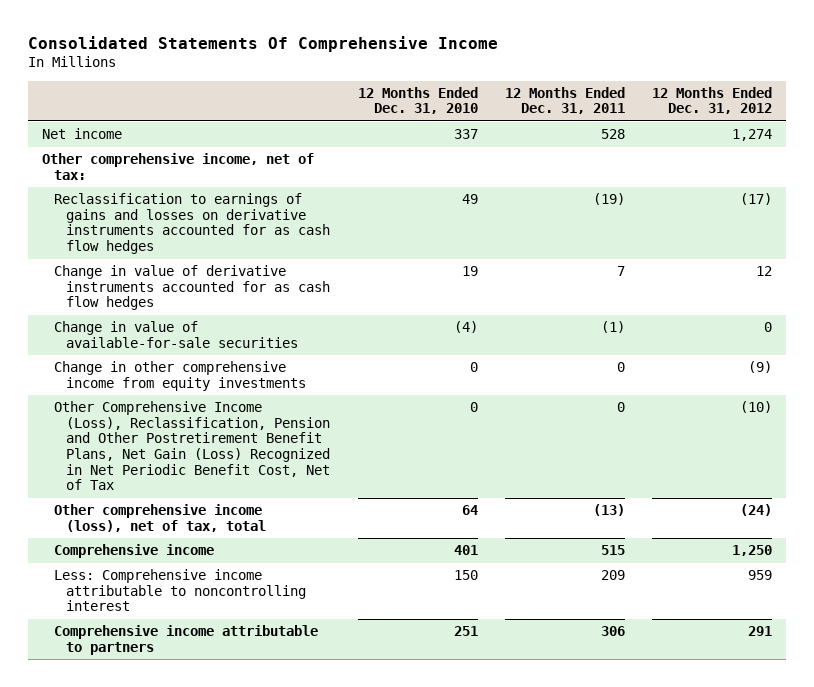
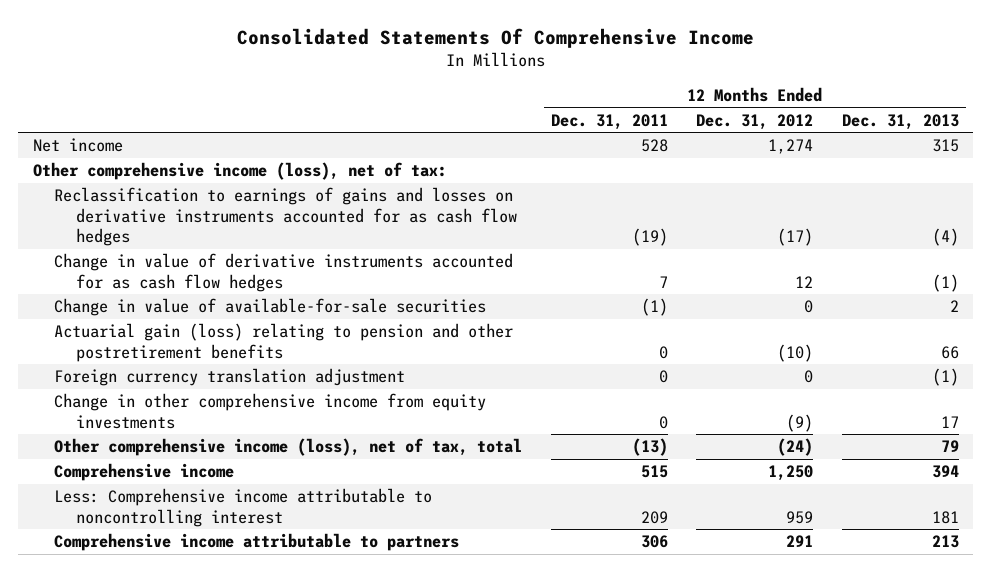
[357,86,478,115] 12 Months Ended Dec. 31, 2010 -> none
none -> [841,113,959,130] Dec. 31, 2013
[42,153,315,180] Other comprehensive income, net of tax: -> [32,162,447,181] Other comprehensive income (loss), net of tax:
none -> [54,323,514,362] Actuarial gain (loss) relating to pension and other postretirement benefits
none -> [54,368,406,387] Foreign currency translation adjustment
[54,401,331,491] Other Comprehensive Income (Loss), Reclassification, Pension and Other Postretirement Benefit Plans, Net Gain (Loss) Recognized in Net Periodic Benefit Cost, Net of Tax -> none

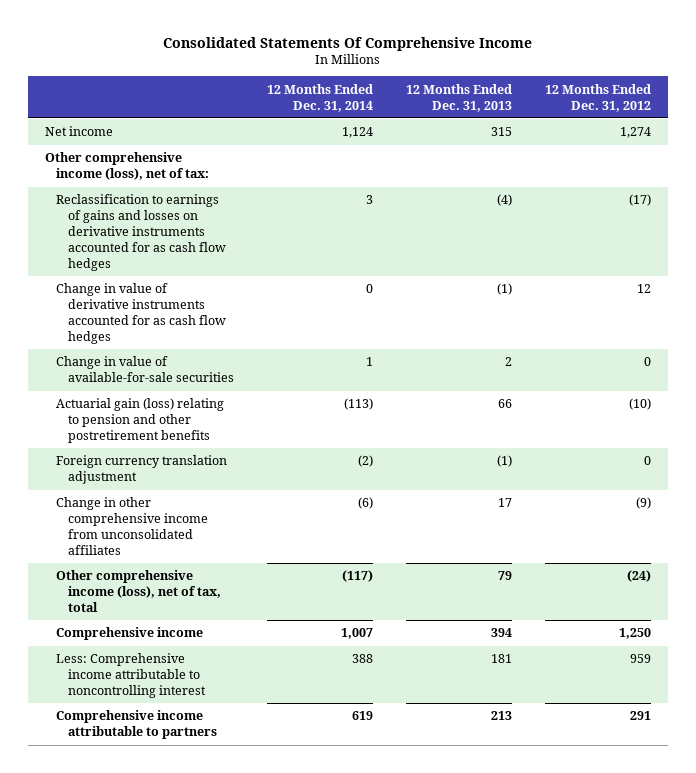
[550,113,668,130] Dec. 31, 2011 -> none
none -> [266,83,373,112] 12 Months Ended Dec. 31, 2014
[54,393,487,429] Change in other comprehensive income from equity investments -> [56,497,208,555] Change in other comprehensive income from unconsolidated affiliates

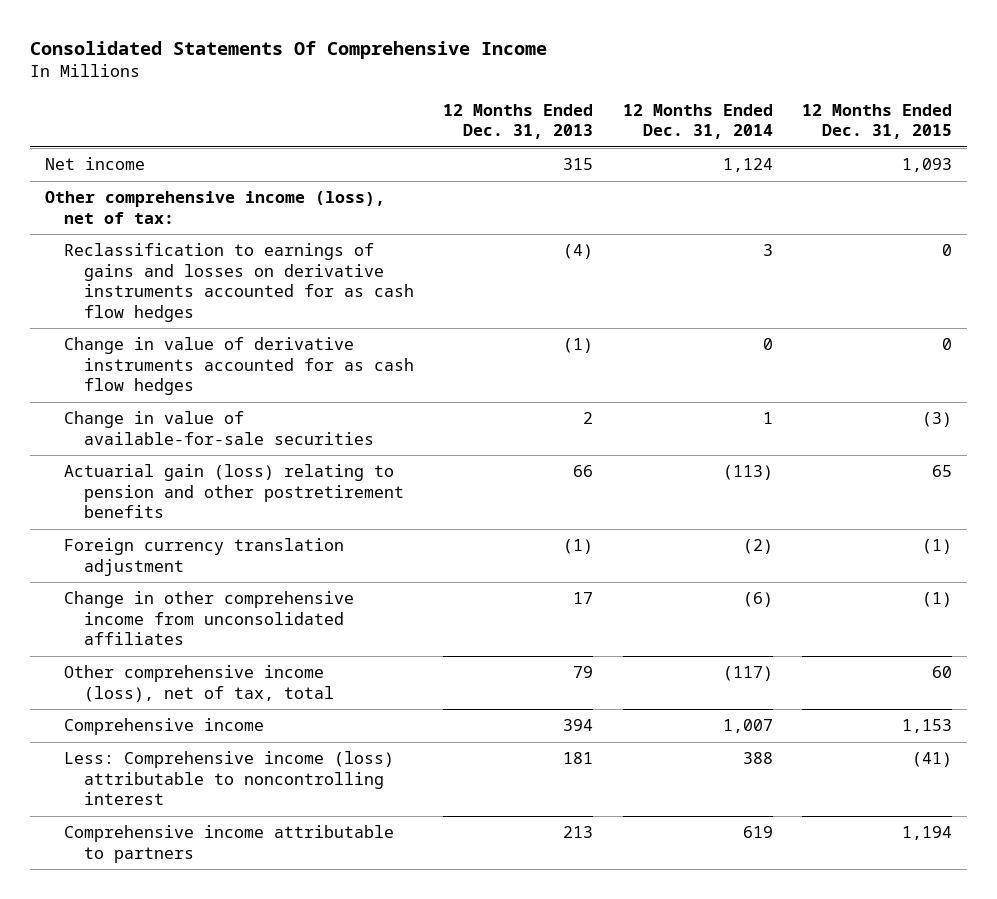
[545,83,652,112] 12 Months Ended Dec. 31, 2012 -> none
none -> [802,103,953,140] 12 Months Ended Dec. 31, 2015
[56,653,206,699] Less: Comprehensive income attributable to noncontrolling interest -> [64,751,395,806] Less: Comprehensive income (loss) attributable to noncontrolling interest

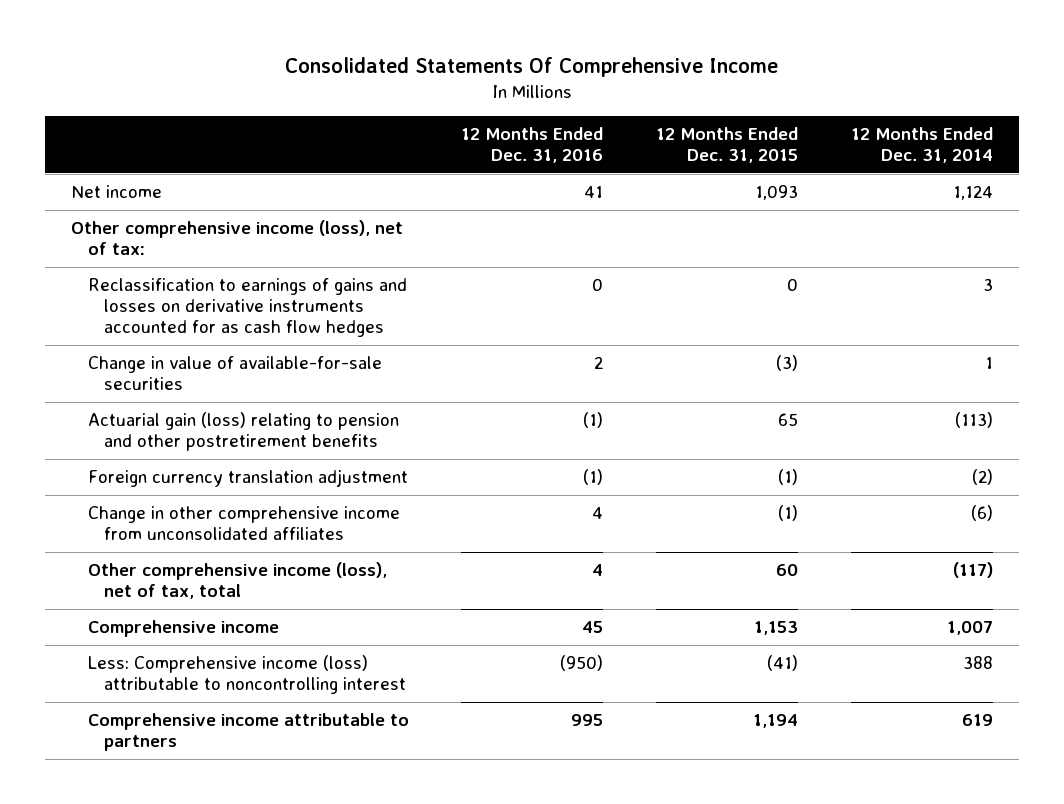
[443,103,594,140] 12 Months Ended Dec. 31, 2013 -> none
none -> [461,127,604,164] 12 Months Ended Dec. 31, 2016
[64,337,414,396] Change in value of derivative instruments accounted for as cash flow hedges -> none

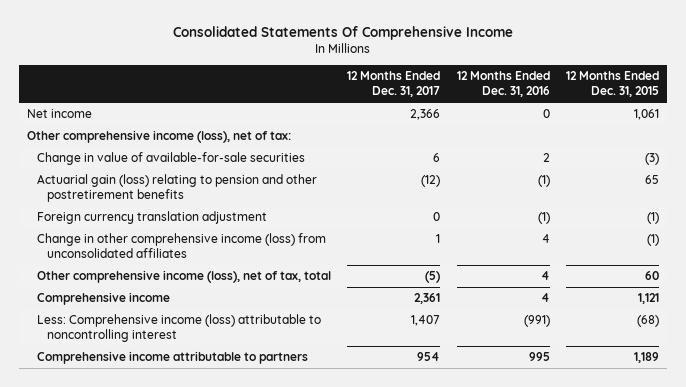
[850,127,993,164] 12 Months Ended Dec. 31, 2014 -> none
none -> [347,71,441,98] 12 Months Ended Dec. 31, 2017
[584,185,604,198] 41 -> [542,109,550,119] 0
[755,184,799,200] 1,093 -> [634,109,660,121] 1,061
[87,277,407,338] Reclassification to earnings of gains and losses on derivative instruments accounted for as cash flow hedges -> none
[87,505,400,541] Change in other comprehensive income from unconsolidated affiliates -> [36,233,326,259] Change in other comprehensive income (loss) from unconsolidated affiliates
[582,620,604,633] 45 -> [540,293,550,303] 4
[754,620,799,635] 1,153 -> [638,293,660,305] 1,121
[560,654,604,671] (950) -> [523,315,550,328] (991)
[767,654,799,671] (41) -> [637,315,660,328] (68)
[753,713,799,728] 1,194 -> [634,352,660,364] 1,189

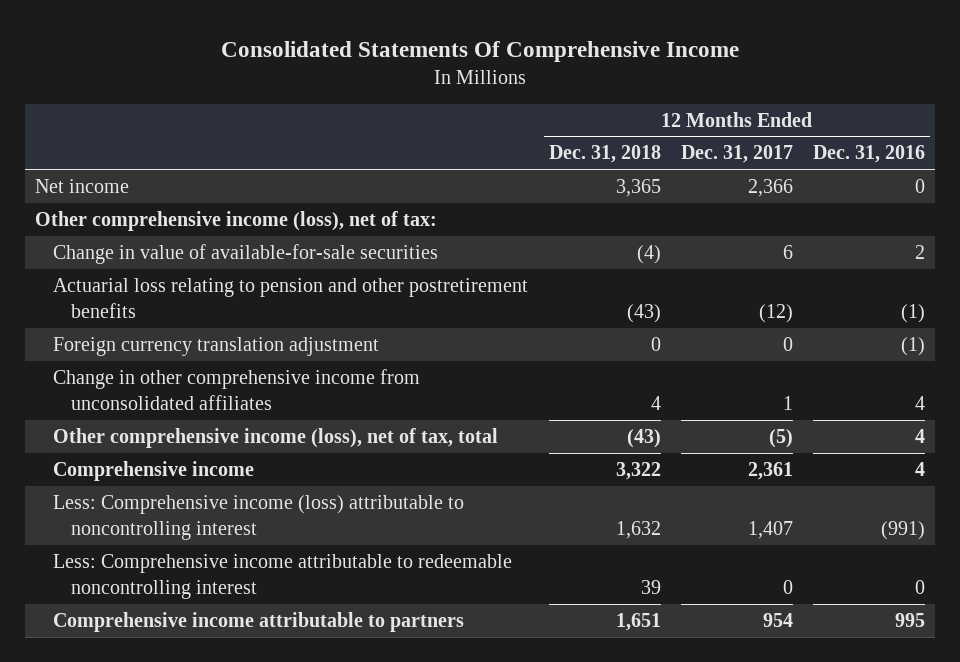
[566,71,660,98] 12 Months Ended Dec. 31, 2015 -> none
none -> [548,145,661,164] Dec. 31, 2018
[36,174,317,203] Actuarial gain (loss) relating to pension and other postretirement benefits -> [53,277,529,318] Actuarial loss relating to pension and other postretirement benefits
[36,233,326,259] Change in other comprehensive income (loss) from unconsolidated affiliates -> [53,368,421,410] Change in other comprehensive income from unconsolidated affiliates
none -> [53,553,513,599] Less: Comprehensive income attributable to redeemable noncontrolling interest

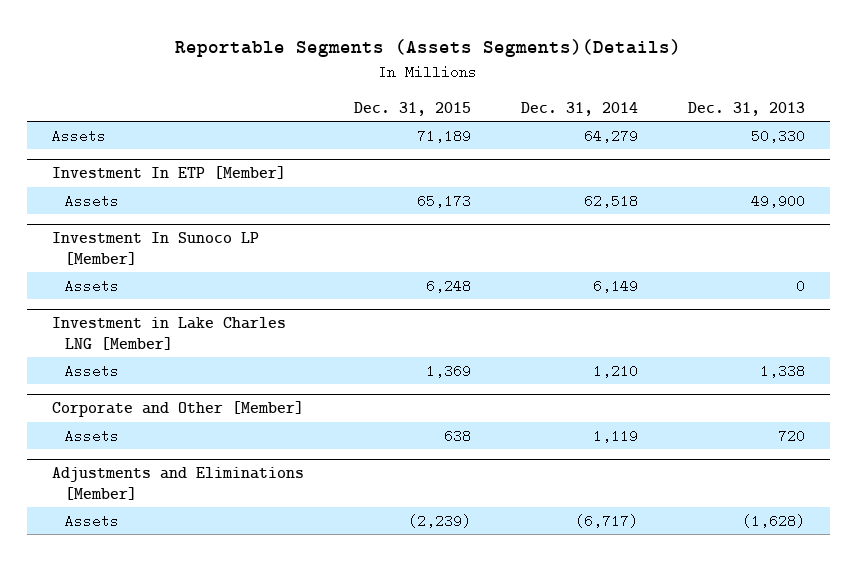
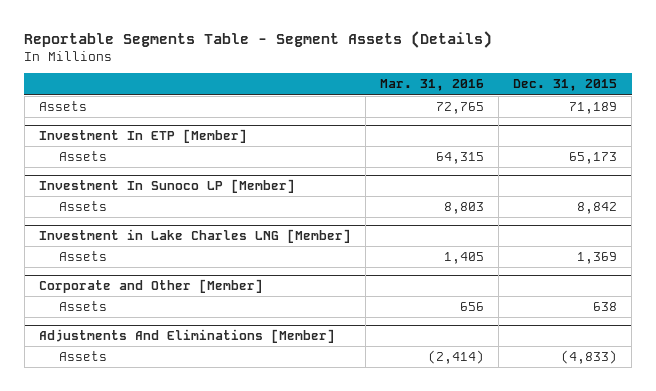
[175,39,682,58] Reportable Segments (Assets Segments)(Details) -> [24,30,493,48] Reportable Segments Table - Segment Assets (Details)
[520,101,638,116] Dec. 31, 2014 -> none
[687,101,805,116] Dec. 31, 2013 -> none
none -> [379,79,484,92] Mar. 31, 2016
[425,278,471,293] 6,248 -> [576,202,617,215] 8,842
[51,467,304,500] Adjustments and Eliminations [Member] -> [38,329,335,344] Adjustments And Eliminations [Member]
[407,513,471,528] (2,239) -> [560,350,617,365] (4,833)

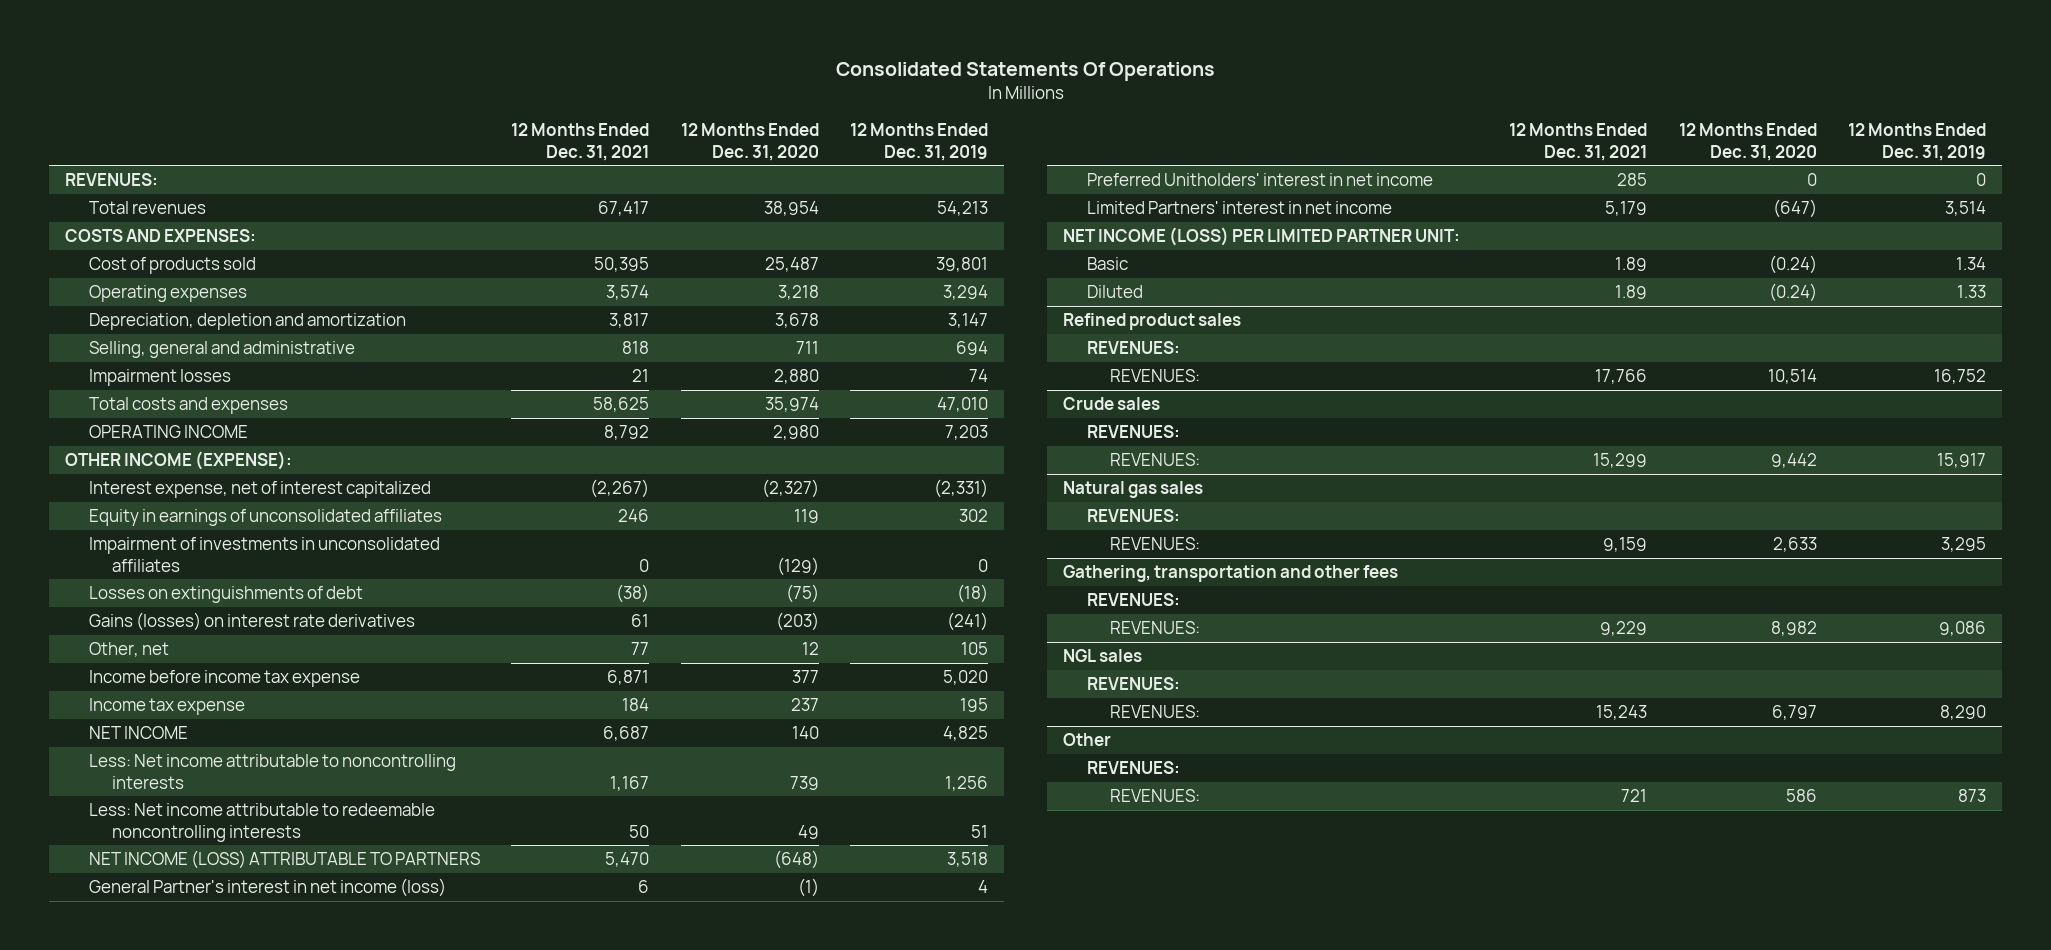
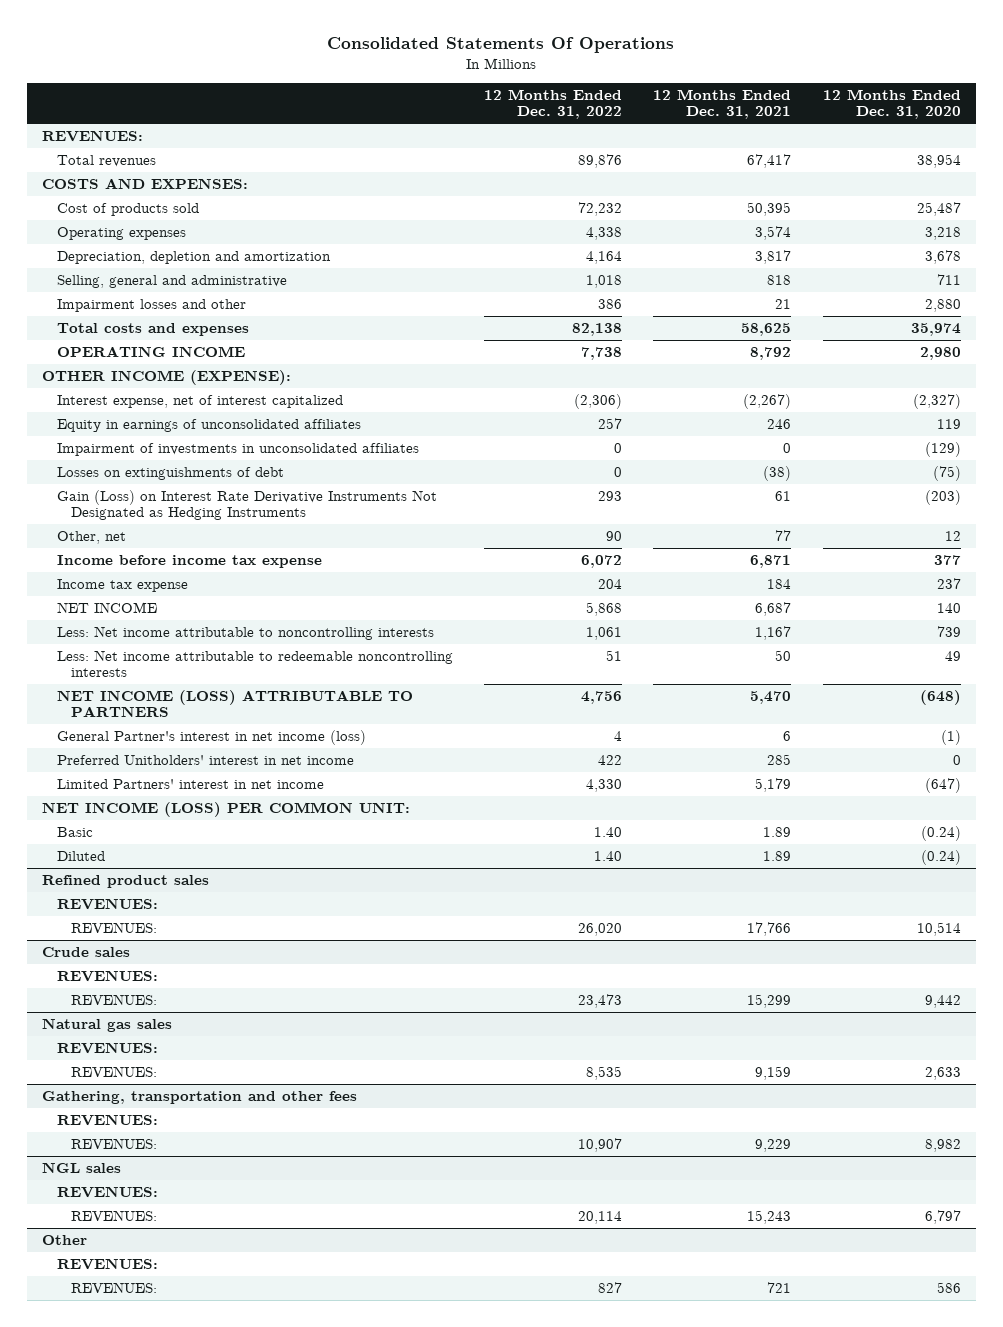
[850,122,989,161] 12 Months Ended Dec. 31, 2019 -> none
none -> [484,88,623,120] 12 Months Ended Dec. 31, 2022
[88,369,231,387] Impairment losses -> [56,298,246,312] Impairment losses and other
[88,612,415,632] Gains (losses) on interest rate derivatives -> [56,489,437,521] Gain (Loss) on Interest Rate Derivative Instruments Not Designated as Hedging Instruments
[1062,227,1460,247] NET INCOME (LOSS) PER LIMITED PARTNER UNIT: -> [42,801,411,817] NET INCOME (LOSS) PER COMMON UNIT:

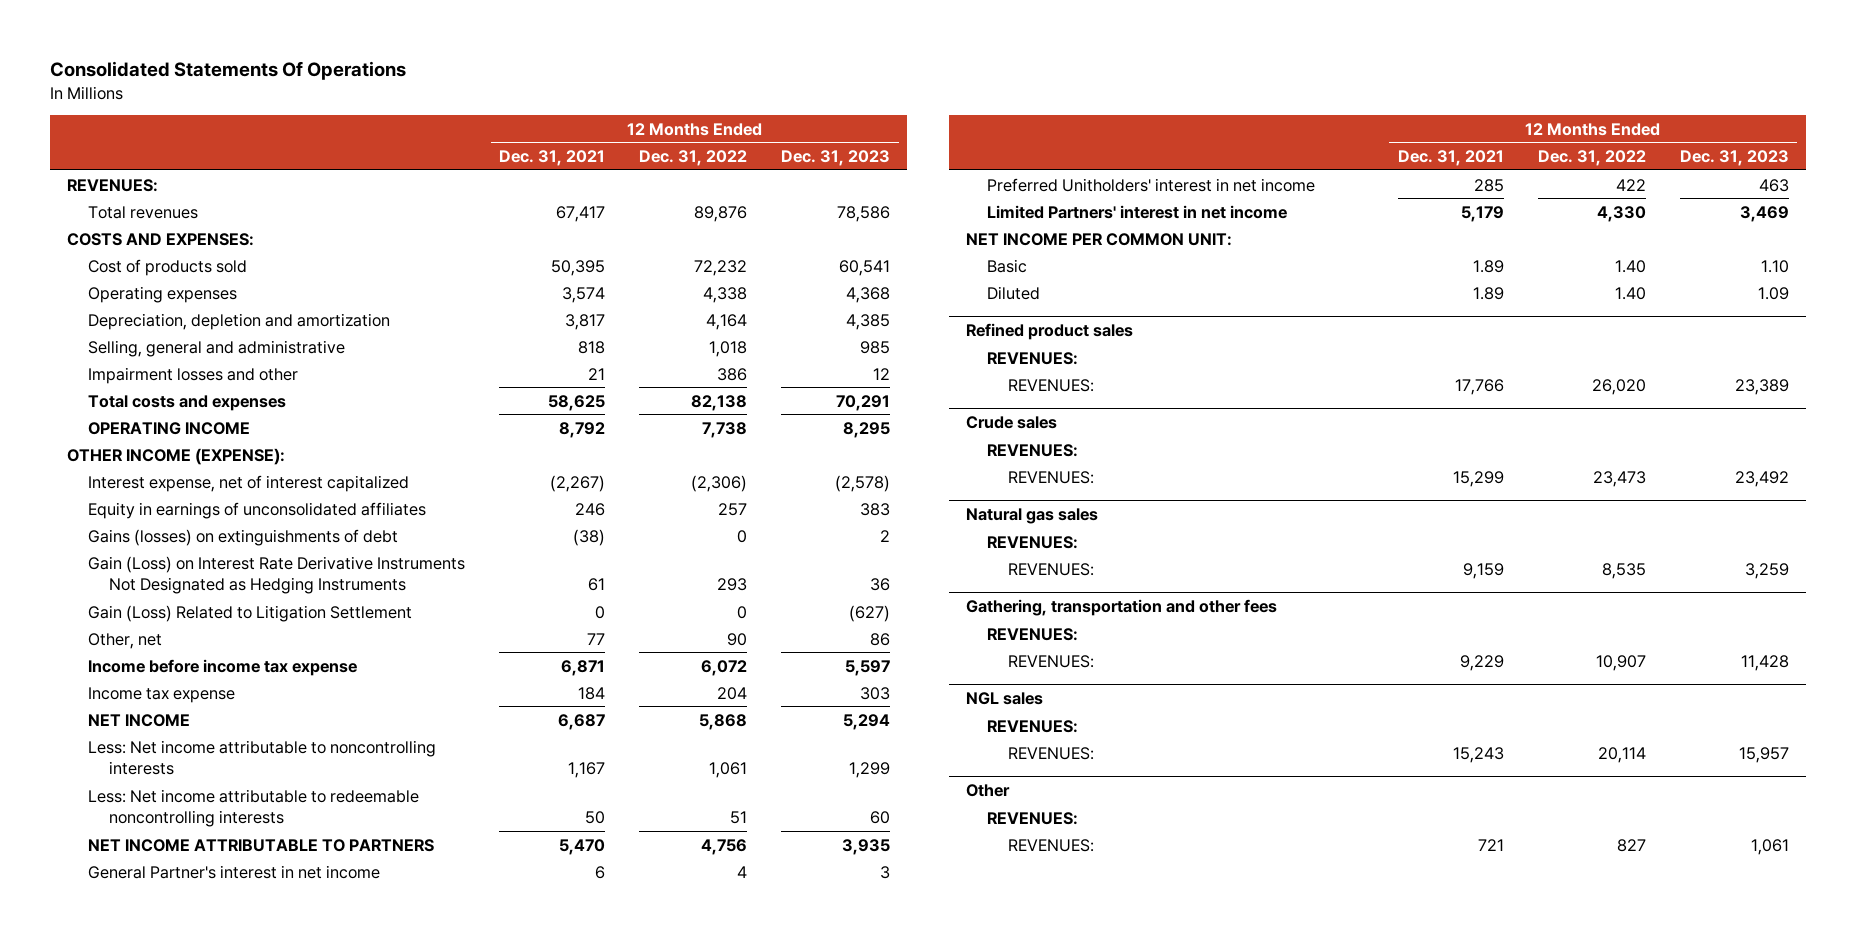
[822,88,961,120] 12 Months Ended Dec. 31, 2020 -> none
none -> [781,150,891,167] Dec. 31, 2023
[56,442,419,456] Impairment of investments in unconsolidated affiliates -> none
[56,466,284,480] Losses on extinguishments of debt -> [88,528,399,546] Gains (losses) on extinguishments of debt
none -> [88,604,413,622] Gain (Loss) Related to Litigation Settlement
[56,689,413,718] NET INCOME (LOSS) ATTRIBUTABLE TO PARTNERS -> [88,838,435,852] NET INCOME ATTRIBUTABLE TO PARTNERS
[56,729,366,745] General Partner's interest in net income (loss) -> [88,864,381,879] General Partner's interest in net income
[42,801,411,817] NET INCOME (LOSS) PER COMMON UNIT: -> [965,232,1232,246] NET INCOME PER COMMON UNIT:

